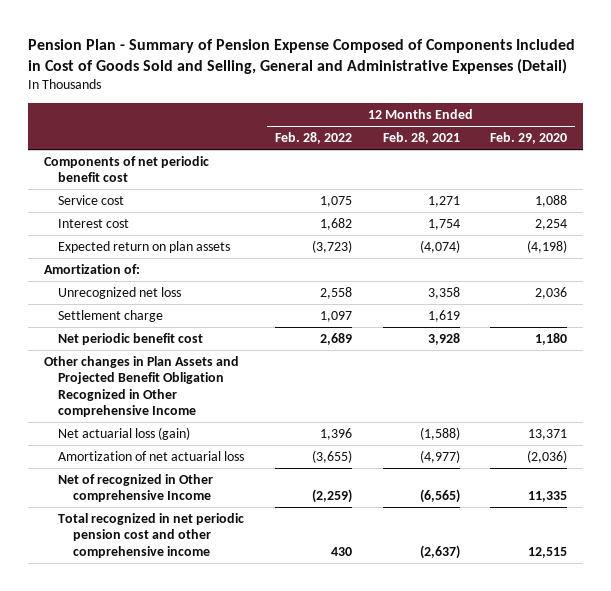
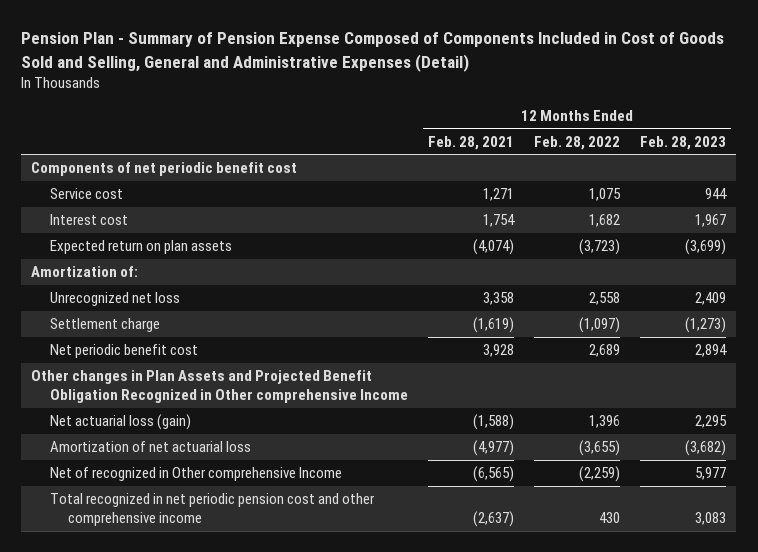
[490,132,568,145] Feb. 29, 2020 -> none
none -> [640,135,727,150] Feb. 28, 2023
[319,310,352,322] 1,097 -> [579,317,621,334] (1,097)
[427,309,460,322] 1,619 -> [472,317,514,334] (1,619)

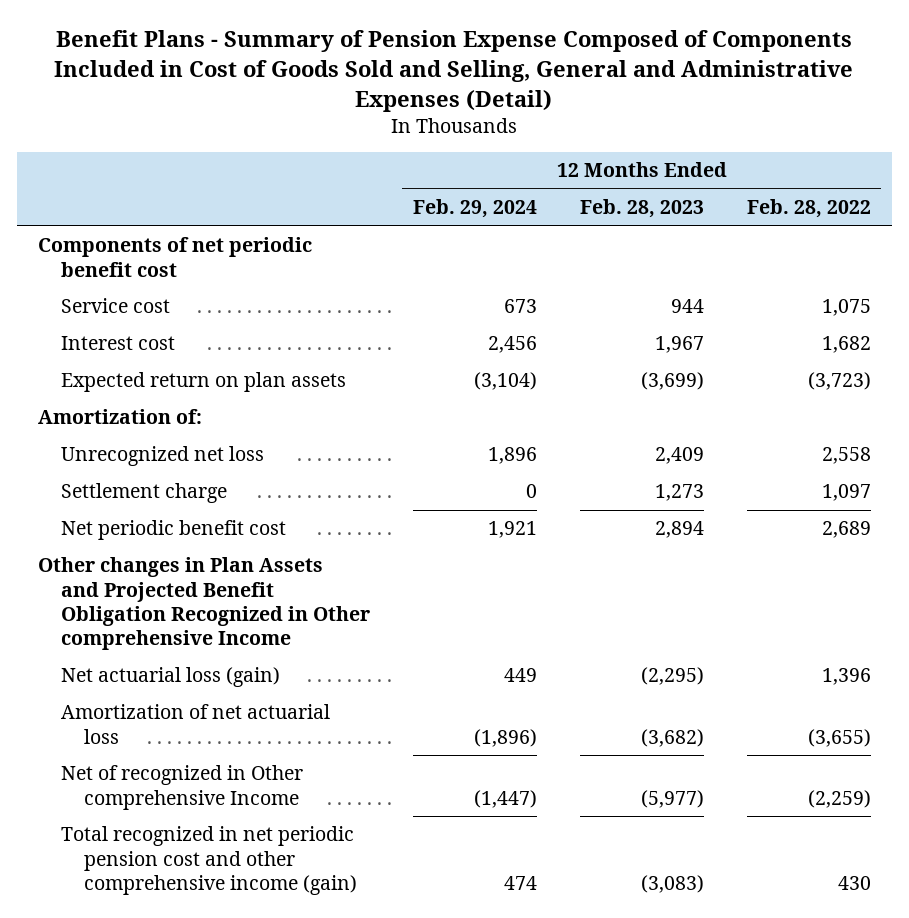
[21,32,725,72] Pension Plan - Summary of Pension Expense Composed of Components Included in Cost of Goods Sold and Selling, General and Administrative Expenses (Detail) -> [54,29,854,112] Benefit Plans - Summary of Pension Expense Composed of Components Included in Cost of Goods Sold and Selling, General and Administrative Expenses (Detail)
[427,135,514,150] Feb. 28, 2021 -> none
none -> [413,199,538,219] Feb. 29, 2024
[579,317,621,334] (1,097) -> [821,484,871,502] 1,097
[685,317,727,334] (1,273) -> [654,484,704,502] 1,273
[695,415,728,429] 2,295 -> [640,667,704,686] (2,295)
[695,467,727,481] 5,977 -> [640,789,704,808] (5,977)
[49,493,375,527] Total recognized in net periodic pension cost and other comprehensive income -> [61,826,358,895] Total recognized in net periodic pension cost and other comprehensive income (gain)
[695,512,727,526] 3,083 -> [640,874,704,893] (3,083)

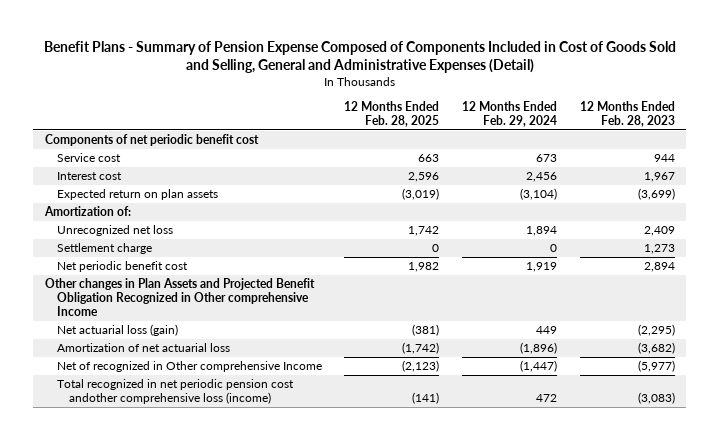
[746,199,871,219] Feb. 28, 2022 -> none
none -> [344,101,440,128] 12 Months Ended Feb. 28, 2025
[488,447,538,465] 1,896 -> [526,226,558,237] 1,894
[488,521,538,539] 1,921 -> [526,262,558,273] 1,919
[61,826,358,895] Total recognized in net periodic pension cost and other comprehensive income (gain) -> [56,379,294,405] Total recognized in net periodic pension cost andother comprehensive loss (income)
[504,875,538,890] 474 -> [536,394,558,403] 472

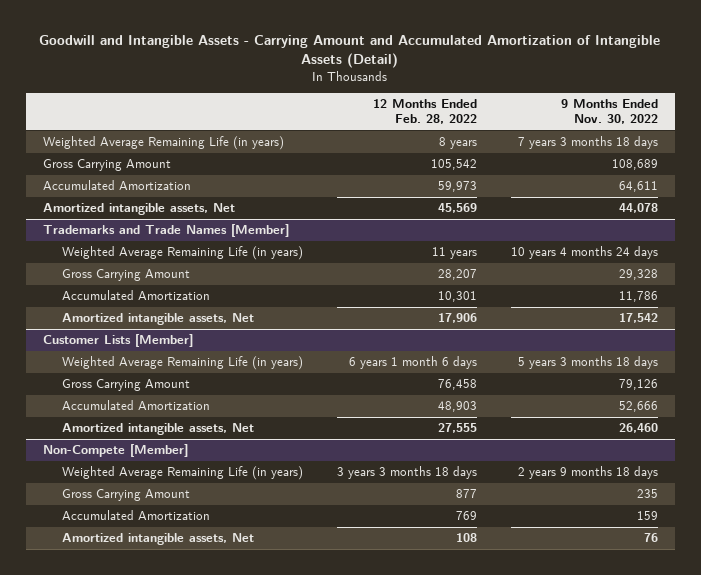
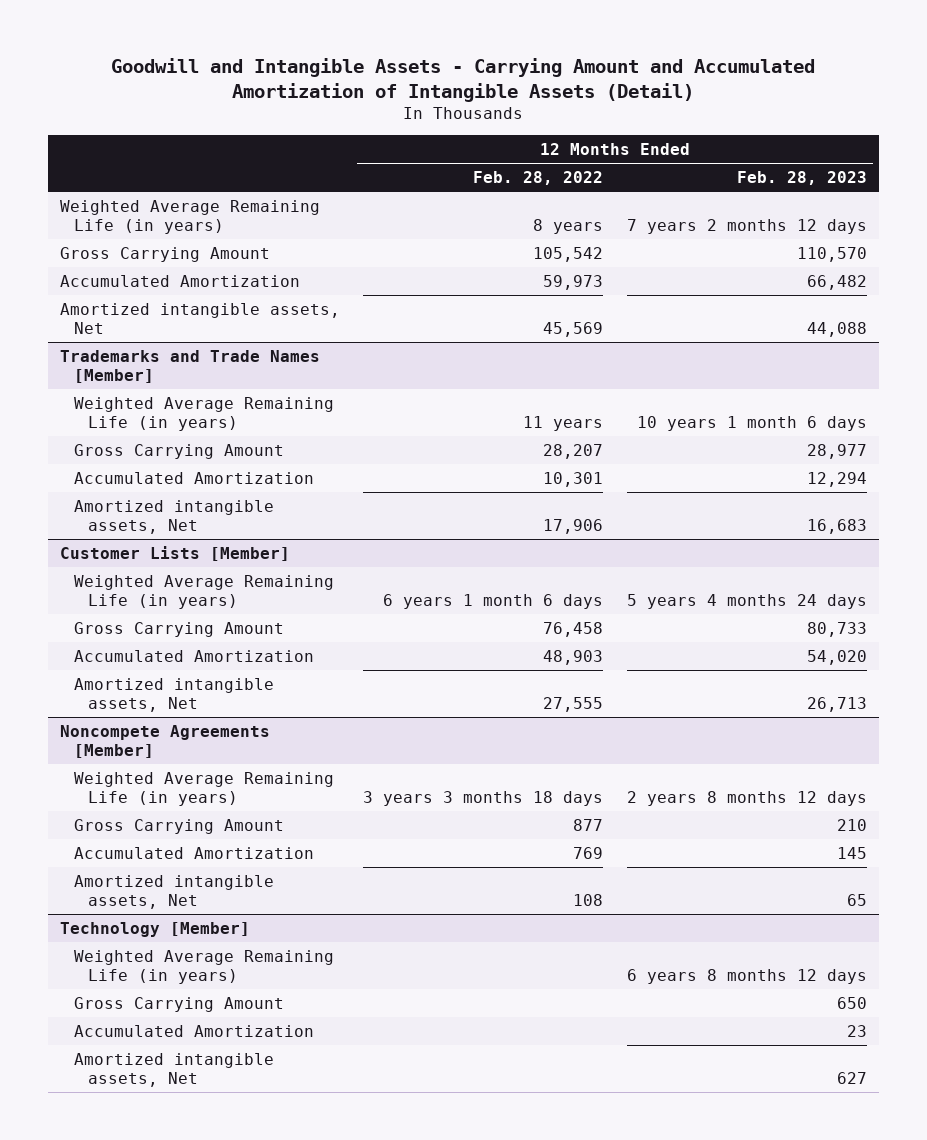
[560,99,658,124] 9 Months Ended Nov. 30, 2022 -> none
none -> [737,171,868,186] Feb. 28, 2023
[42,444,188,458] Non-Compete [Member] -> [59,724,270,758] Noncompete Agreements [Member]
none -> [59,921,250,937] Technology [Member]
none -> [73,949,334,984] Weighted Average Remaining Life (in years)
none -> [73,996,284,1012] Gross Carrying Amount
none -> [73,1024,314,1037] Accumulated Amortization
none -> [73,1052,274,1087] Amortized intangible assets, Net

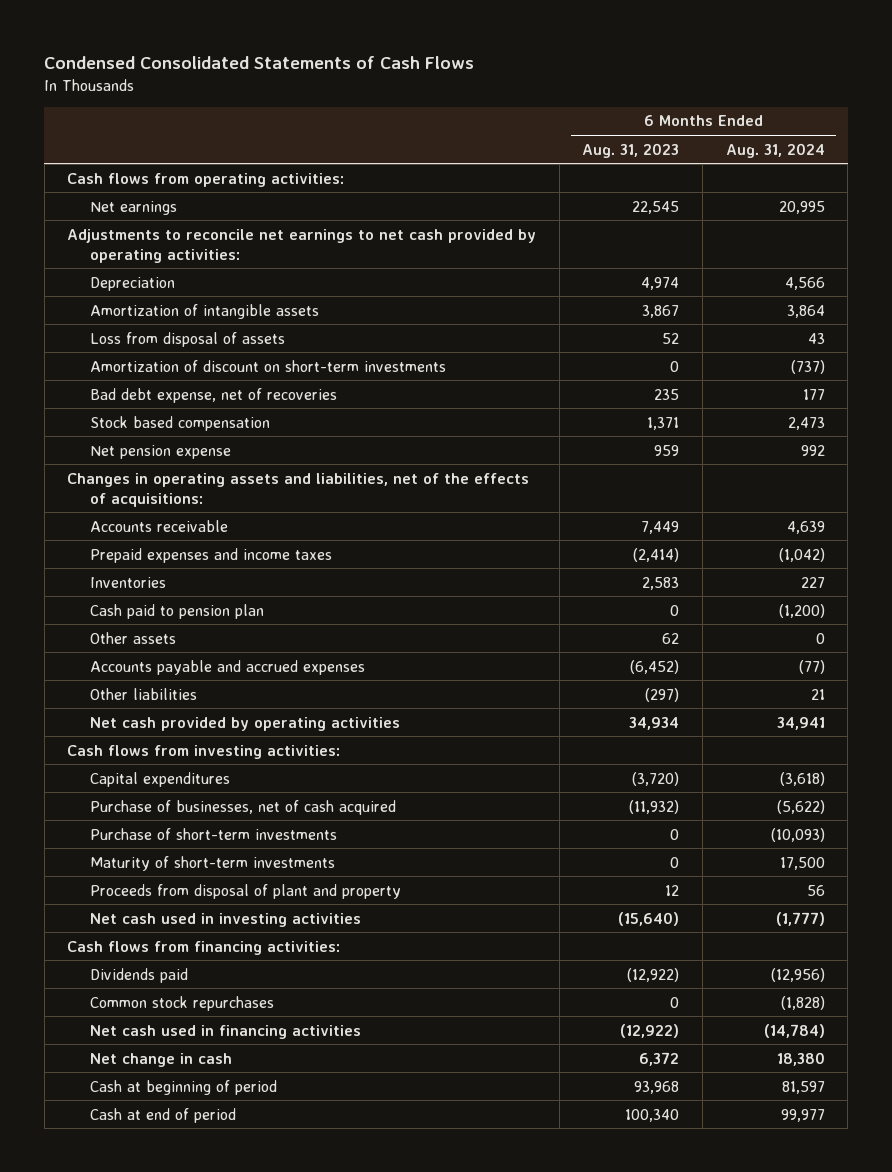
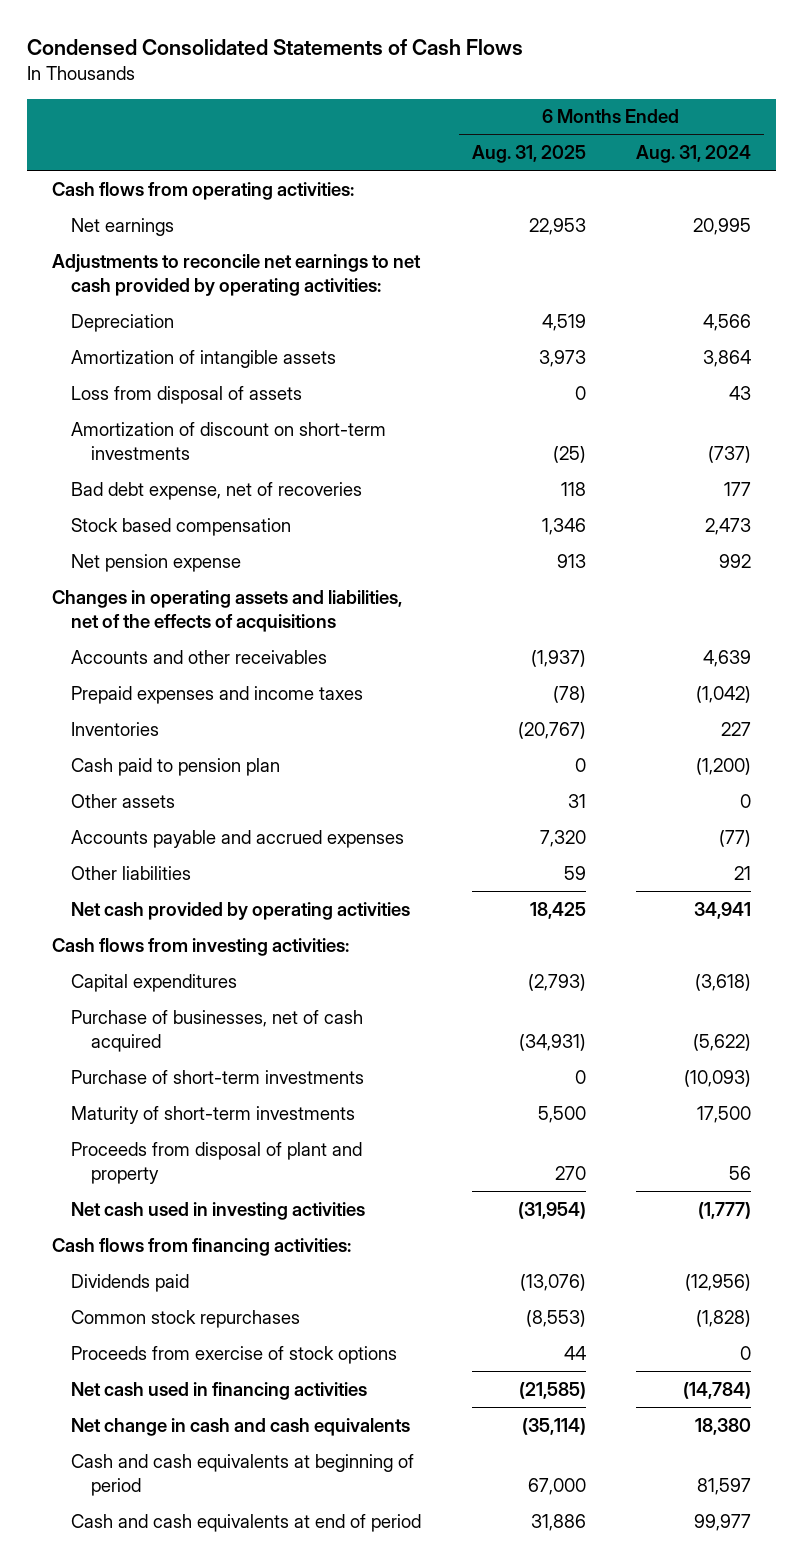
[582,142,680,158] Aug. 31, 2023 -> none
none -> [471,145,586,164] Aug. 31, 2025
[67,472,530,507] Changes in operating assets and liabilities, net of the effects of acquisitions: -> [51,589,402,632] Changes in operating assets and liabilities, net of the effects of acquisitions
[89,519,228,532] Accounts receivable -> [71,649,328,664] Accounts and other receivables
none -> [71,1345,398,1364] Proceeds from exercise of stock options
[89,1052,232,1067] Net change in cash -> [71,1417,411,1436] Net change in cash and cash equivalents
[89,1079,277,1095] Cash at beginning of period -> [71,1453,415,1496] Cash and cash equivalents at beginning of period
[89,1107,236,1123] Cash at end of period -> [71,1513,422,1532] Cash and cash equivalents at end of period

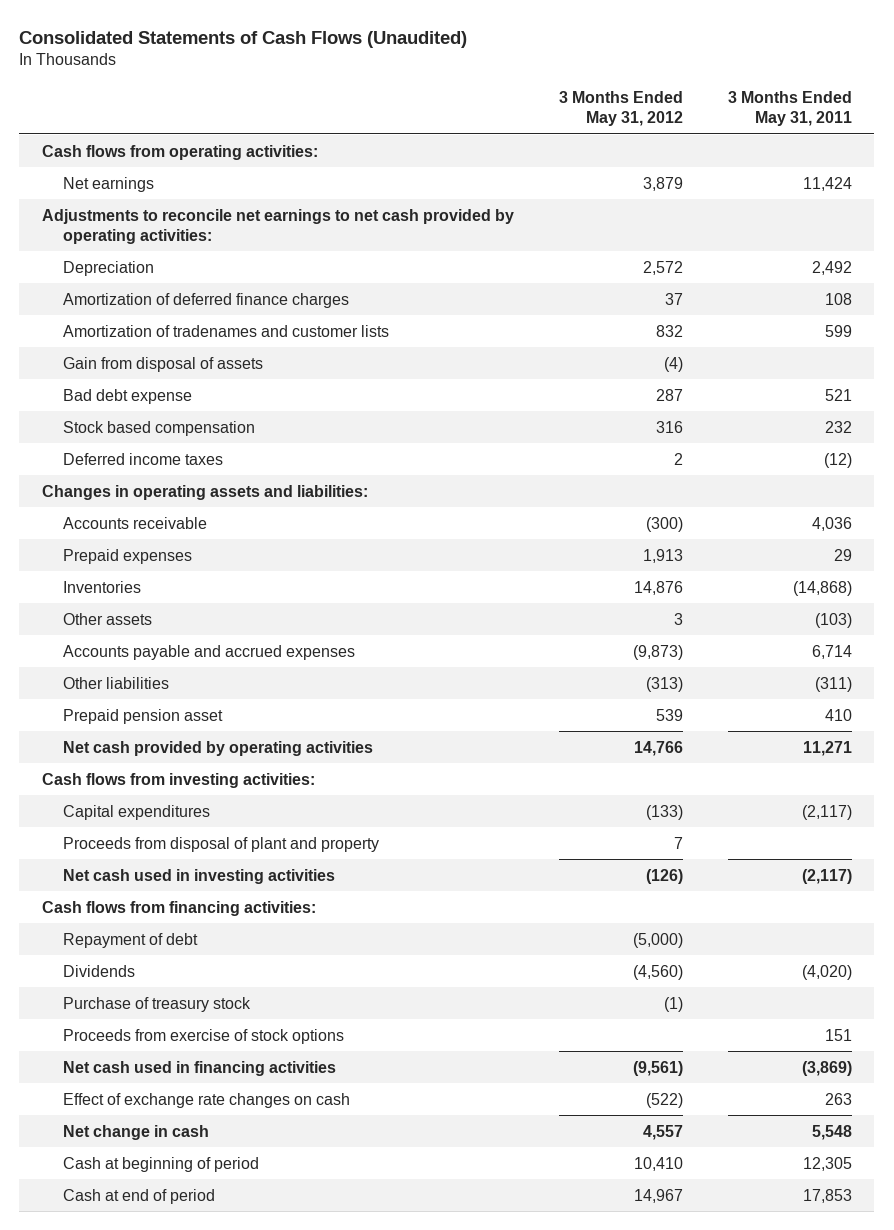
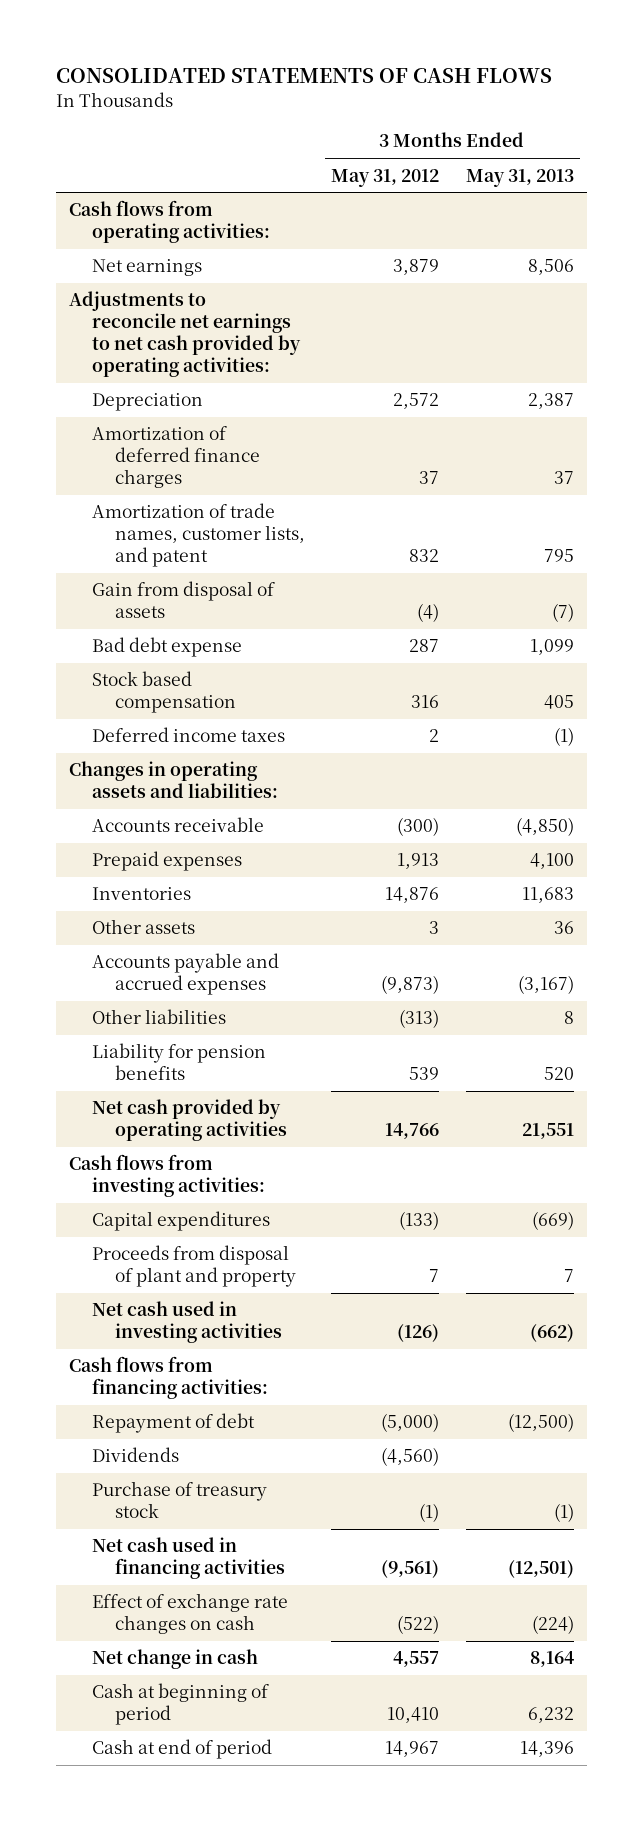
[19,30,468,48] Consolidated Statements of Cash Flows (Unaudited) -> [56,68,553,84] CONSOLIDATED STATEMENTS OF CASH FLOWS
[727,91,852,127] 3 Months Ended May 31, 2011 -> none
none -> [465,168,574,187] May 31, 2013
[63,324,390,337] Amortization of tradenames and customer lists -> [92,503,305,568] Amortization of trade names, customer lists, and patent
[63,708,224,724] Prepaid pension asset -> [92,1043,267,1081] Liability for pension benefits
[63,1028,345,1044] Proceeds from exercise of stock options -> none

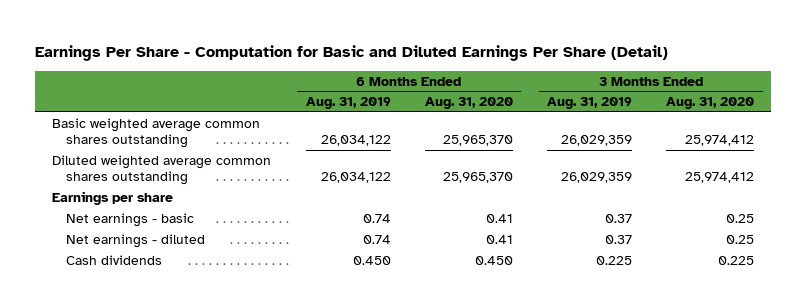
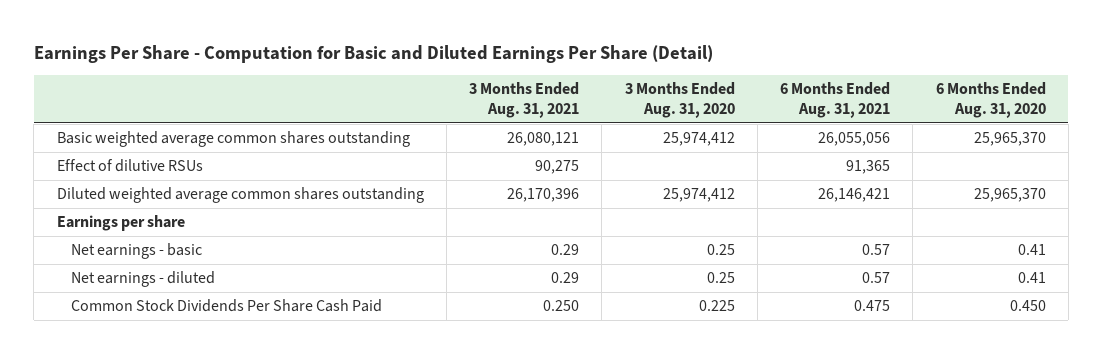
[305,97,391,110] Aug. 31, 2019 -> none
[547,97,633,110] Aug. 31, 2019 -> none
none -> [469,82,580,119] 3 Months Ended Aug. 31, 2021
none -> [780,82,891,119] 6 Months Ended Aug. 31, 2021
none -> [56,159,203,173] Effect of dilutive RSUs
[65,254,162,265] Cash dividends -> [71,299,383,313] Common Stock Dividends Per Share Cash Paid

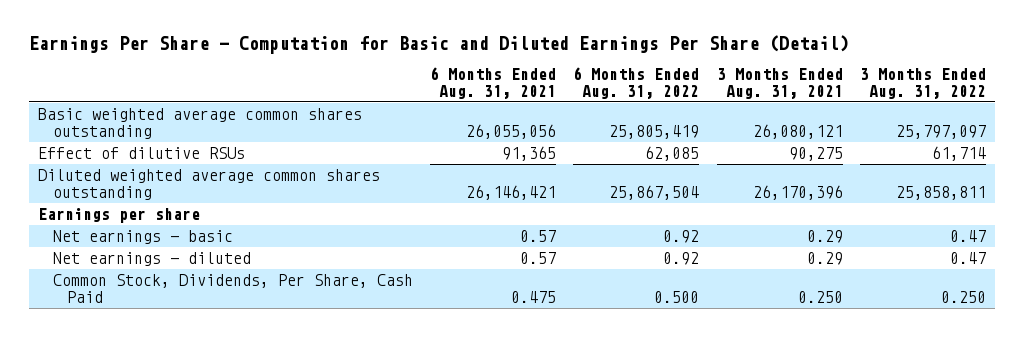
[624,82,735,119] 3 Months Ended Aug. 31, 2020 -> none
[935,82,1046,119] 6 Months Ended Aug. 31, 2020 -> none
none -> [573,66,700,99] 6 Months Ended Aug. 31, 2022
none -> [860,67,987,99] 3 Months Ended Aug. 31, 2022
[71,299,383,313] Common Stock Dividends Per Share Cash Paid -> [52,274,413,304] Common Stock, Dividends, Per Share, Cash Paid

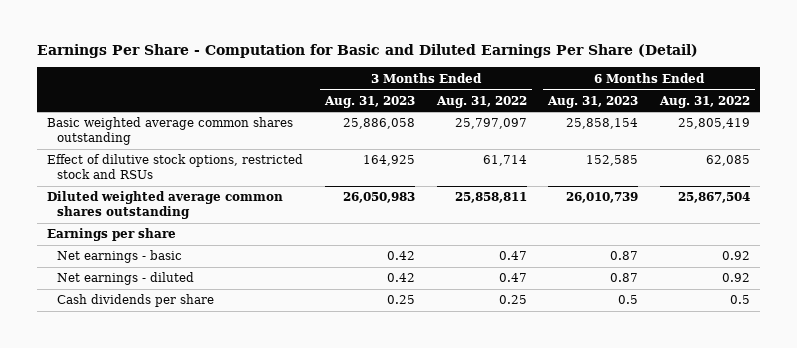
[429,66,556,99] 6 Months Ended Aug. 31, 2021 -> none
[716,67,843,99] 3 Months Ended Aug. 31, 2021 -> none
none -> [324,95,416,108] Aug. 31, 2023
none -> [547,95,639,108] Aug. 31, 2023
[37,147,245,160] Effect of dilutive RSUs -> [47,154,304,180] Effect of dilutive stock options, restricted stock and RSUs
[52,274,413,304] Common Stock, Dividends, Per Share, Cash Paid -> [56,294,214,308] Cash dividends per share
[654,291,700,304] 0.500 -> [729,295,750,305] 0.5
[941,291,987,304] 0.250 -> [498,295,527,305] 0.25

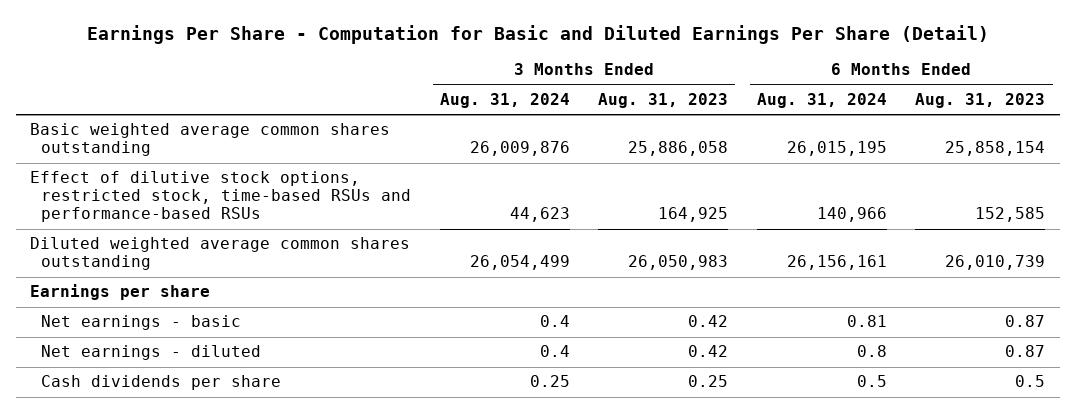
[435,95,527,108] Aug. 31, 2022 -> none
[658,95,750,108] Aug. 31, 2022 -> none
none -> [439,93,570,109] Aug. 31, 2024
none -> [756,93,887,109] Aug. 31, 2024
[47,154,304,180] Effect of dilutive stock options, restricted stock and RSUs -> [30,171,412,223] Effect of dilutive stock options, restricted stock, time-based RSUs and performance-based RSUs

